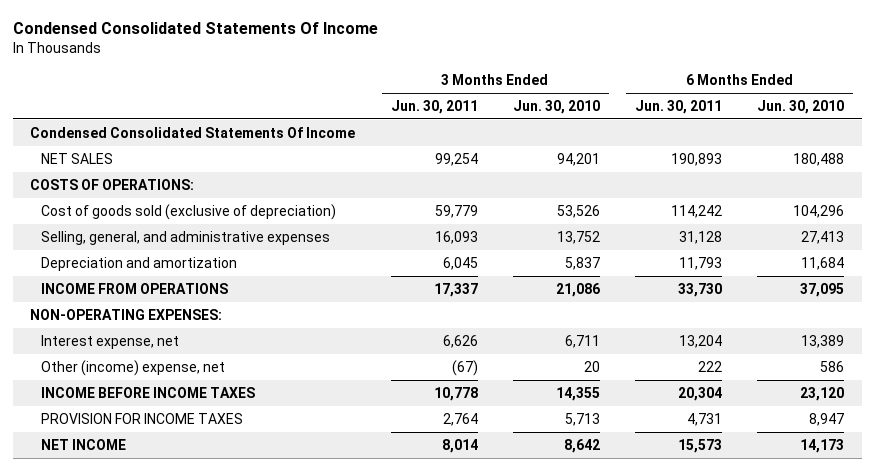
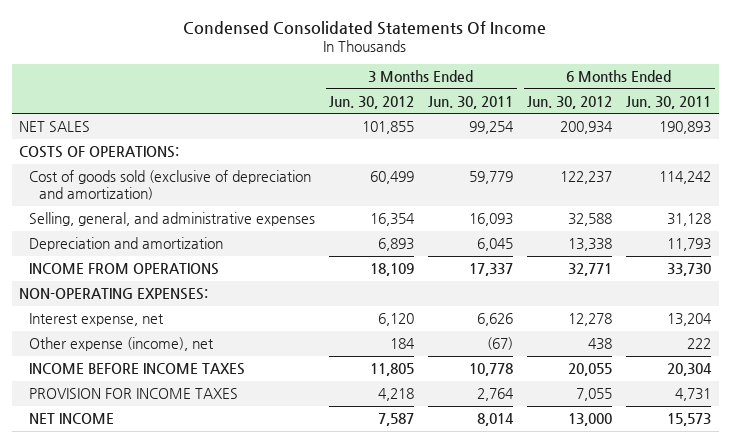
[512,99,600,114] Jun. 30, 2010 -> none
[757,99,845,114] Jun. 30, 2010 -> none
none -> [329,95,415,109] Jun. 30, 2012
none -> [527,95,613,109] Jun. 30, 2012
[30,126,356,138] Condensed Consolidated Statements Of Income -> none
[41,203,337,220] Cost of goods sold (exclusive of depreciation) -> [28,170,311,200] Cost of goods sold (exclusive of depreciation and amortization)
[41,359,226,376] Other (income) expense, net -> [28,337,214,352] Other expense (income), net

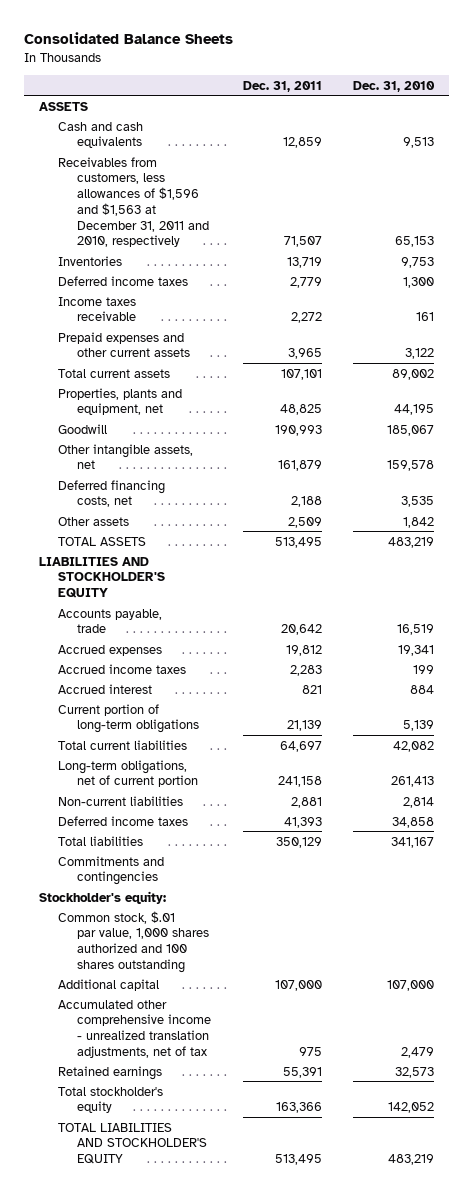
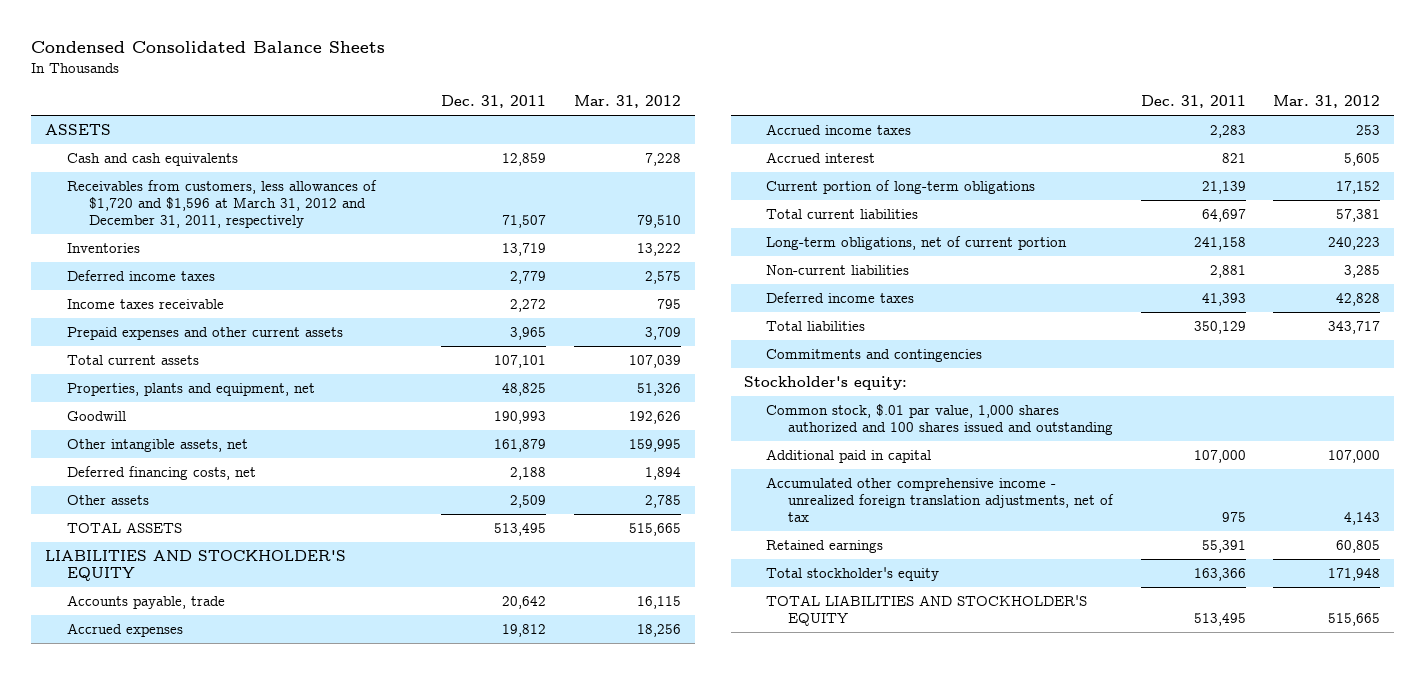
[23,32,233,45] Consolidated Balance Sheets -> [31,41,386,54] Condensed Consolidated Balance Sheets
[352,80,435,92] Dec. 31, 2010 -> none
none -> [574,95,682,109] Mar. 31, 2012
[58,156,210,248] Receivables from customers, less allowances of $1,596 and $1,563 at December 31, 2011 and 2010, respectively -> [66,180,377,229] Receivables from customers, less allowances of $1,720 and $1,596 at March 31, 2012 and December 31, 2011, respectively
[58,910,210,973] Common stock, $.01 par value, 1,000 shares authorized and 100 shares outstanding -> [766,404,1114,436] Common stock, $.01 par value, 1,000 shares authorized and 100 shares issued and outstanding
[58,978,160,991] Additional capital -> [766,449,932,464] Additional paid in capital
[58,999,212,1058] Accumulated other comprehensive income - unrealized translation adjustments, net of tax -> [766,477,1115,523] Accumulated other comprehensive income - unrealized foreign translation adjustments, net of tax

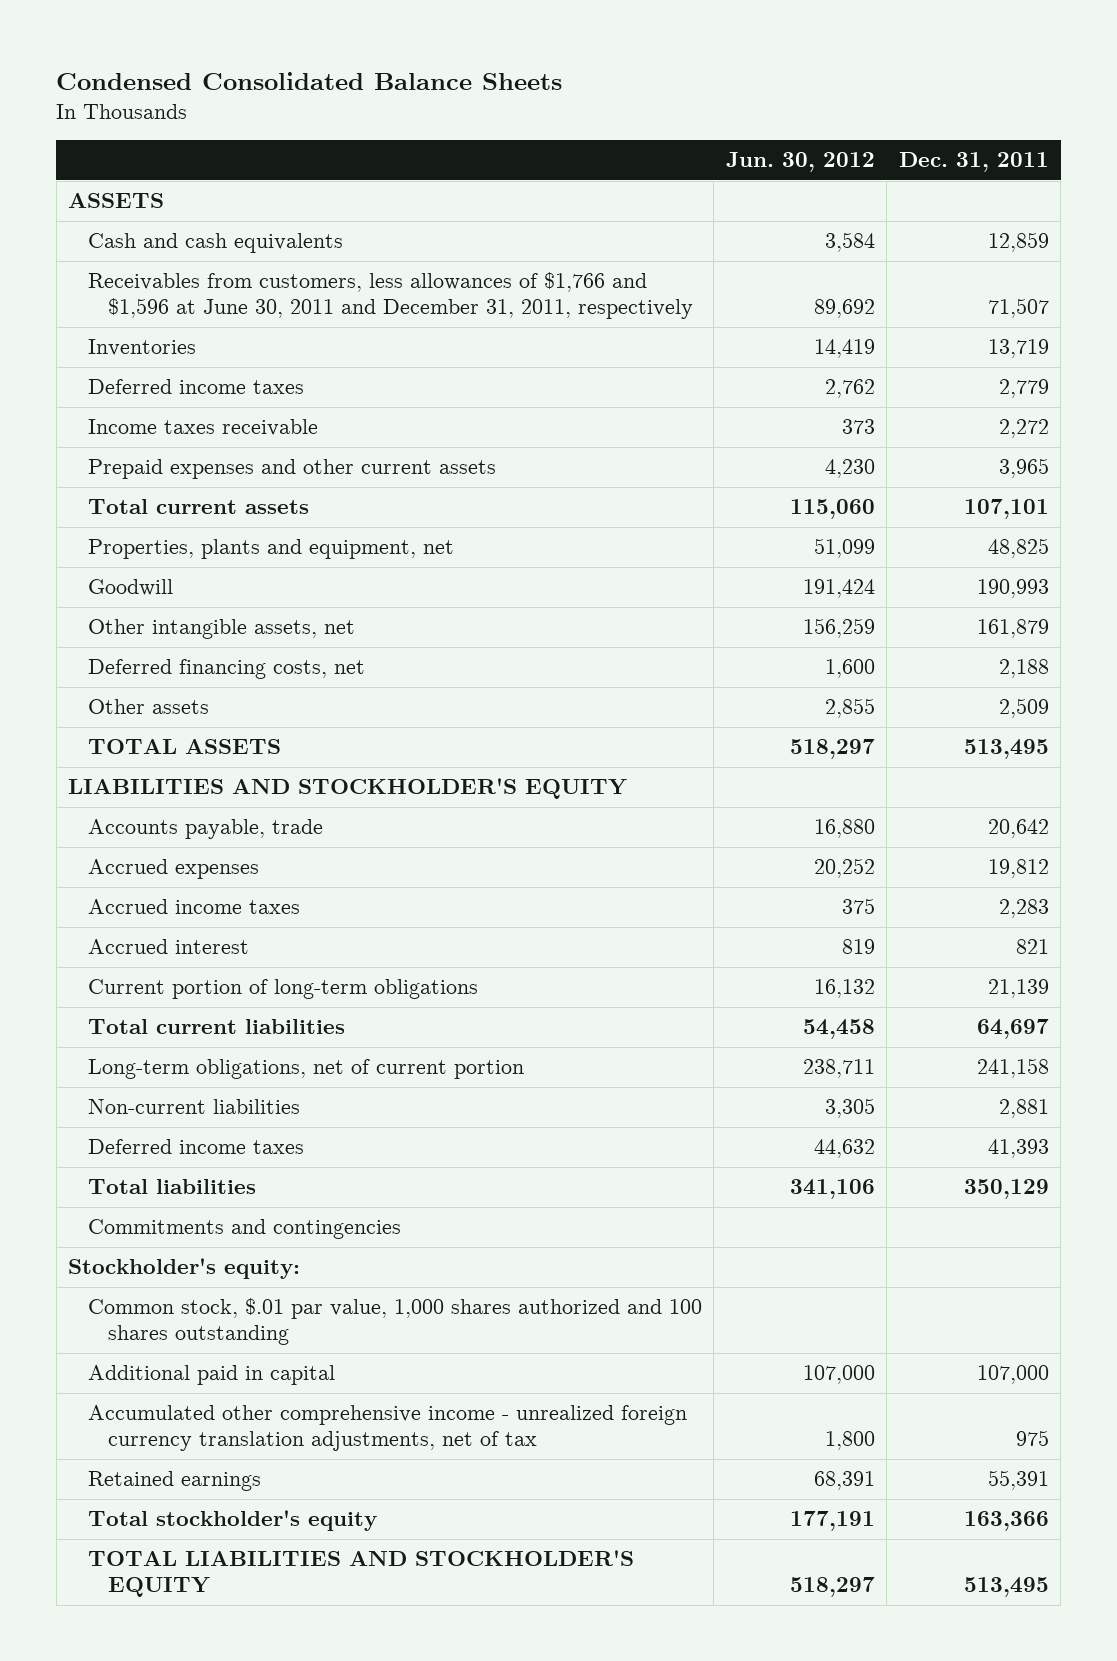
[574,95,682,109] Mar. 31, 2012 -> none
none -> [725,152,875,173] Jun. 30, 2012
[66,180,377,229] Receivables from customers, less allowances of $1,720 and $1,596 at March 31, 2012 and December 31, 2011, respectively -> [87,272,693,320] Receivables from customers, less allowances of $1,766 and $1,596 at June 30, 2011 and December 31, 2011, respectively
[766,404,1114,436] Common stock, $.01 par value, 1,000 shares authorized and 100 shares issued and outstanding -> [87,1298,702,1346] Common stock, $.01 par value, 1,000 shares authorized and 100 shares outstanding
[766,477,1115,523] Accumulated other comprehensive income - unrealized foreign translation adjustments, net of tax -> [87,1405,687,1452] Accumulated other comprehensive income - unrealized foreign currency translation adjustments, net of tax

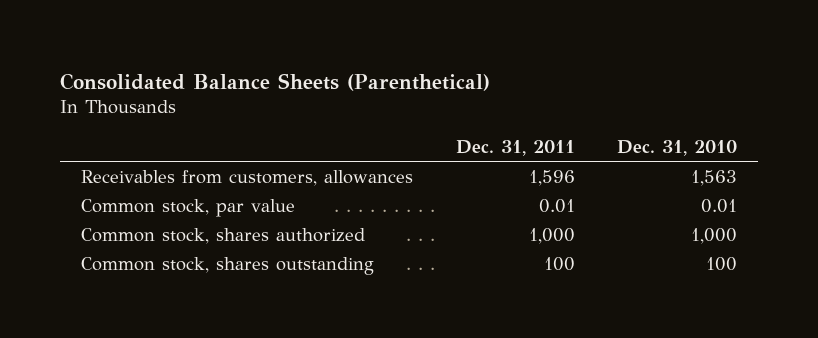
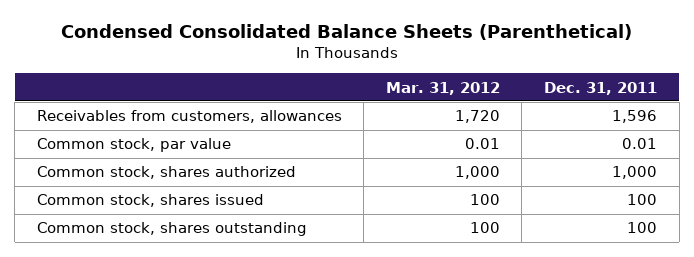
[60,72,491,91] Consolidated Balance Sheets (Parenthetical) -> [60,23,632,40] Condensed Consolidated Balance Sheets (Parenthetical)
[617,139,738,156] Dec. 31, 2010 -> none
none -> [385,81,500,95] Mar. 31, 2012
none -> [36,194,264,208] Common stock, shares issued

